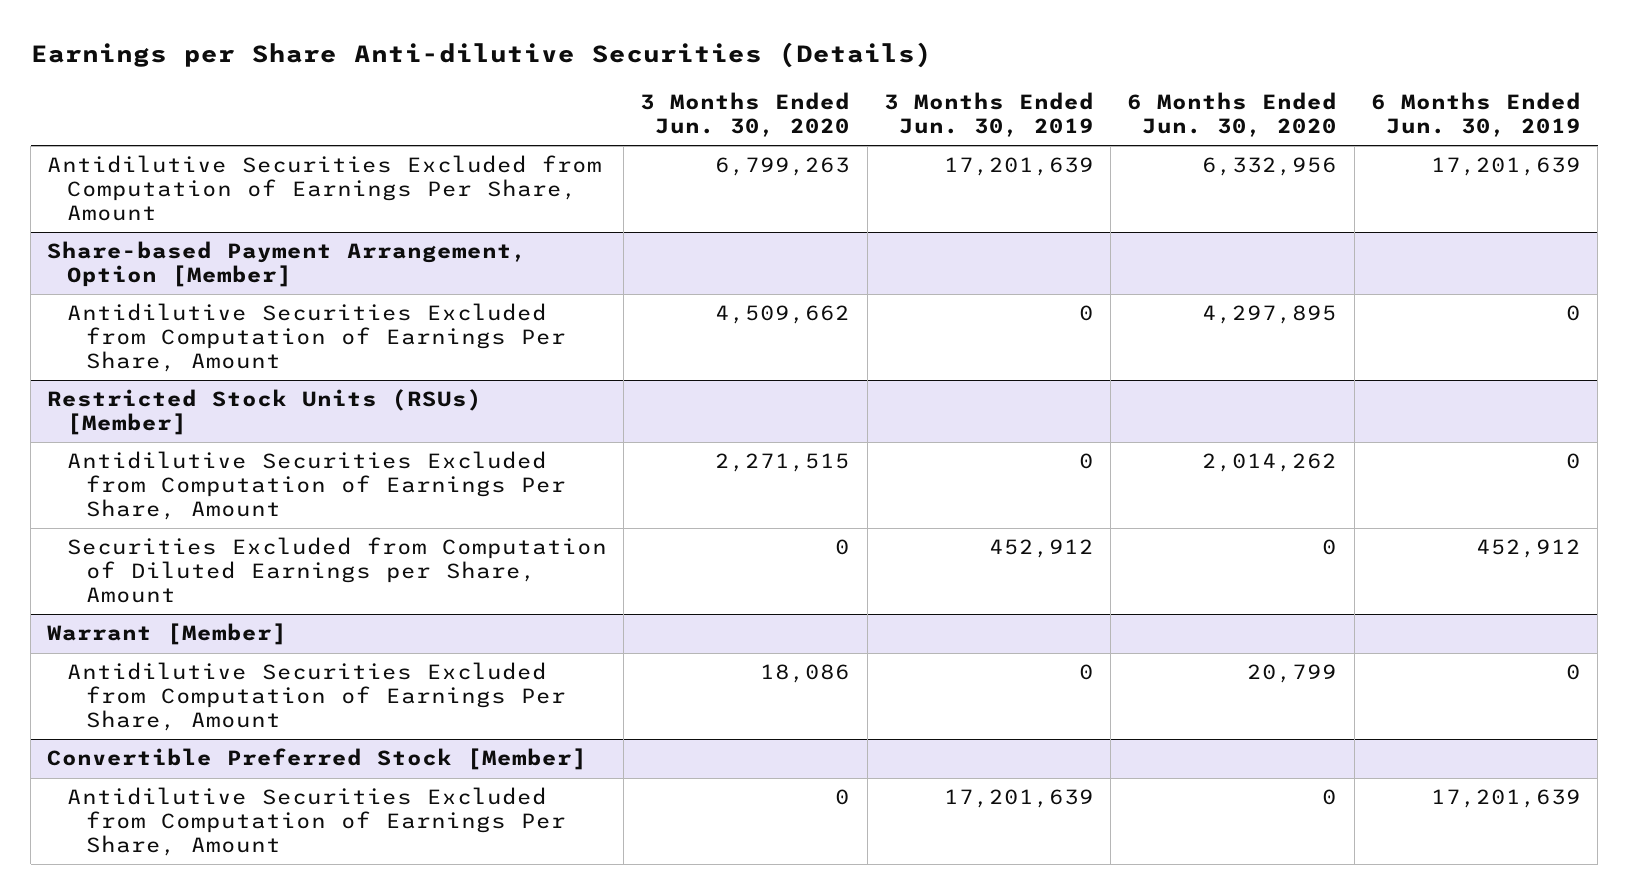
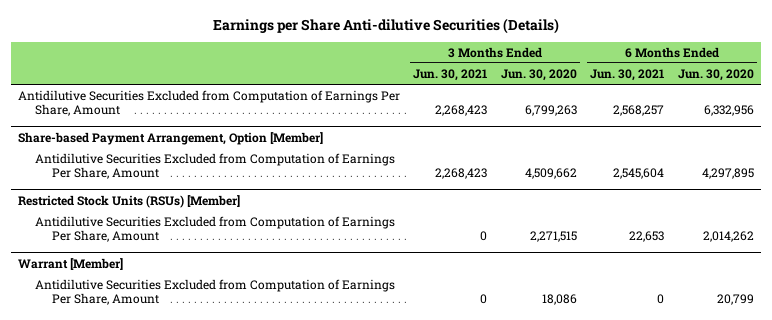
[883,92,1094,137] 3 Months Ended Jun. 30, 2019 -> none
[1370,92,1581,137] 6 Months Ended Jun. 30, 2019 -> none
none -> [413,68,488,81] Jun. 30, 2021
none -> [590,68,665,81] Jun. 30, 2021
[66,537,607,603] Securities Excluded from Computation of Diluted Earnings per Share, Amount -> none
[47,748,588,771] Convertible Preferred Stock [Member] -> none
[66,787,567,856] Antidilutive Securities Excluded from Computation of Earnings Per Share, Amount -> none

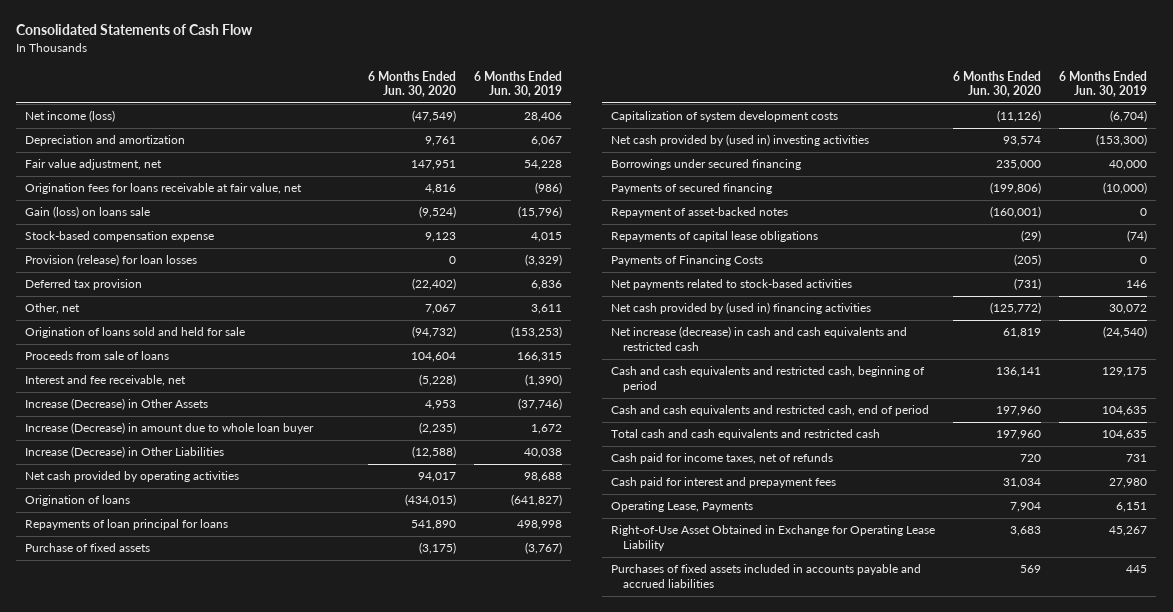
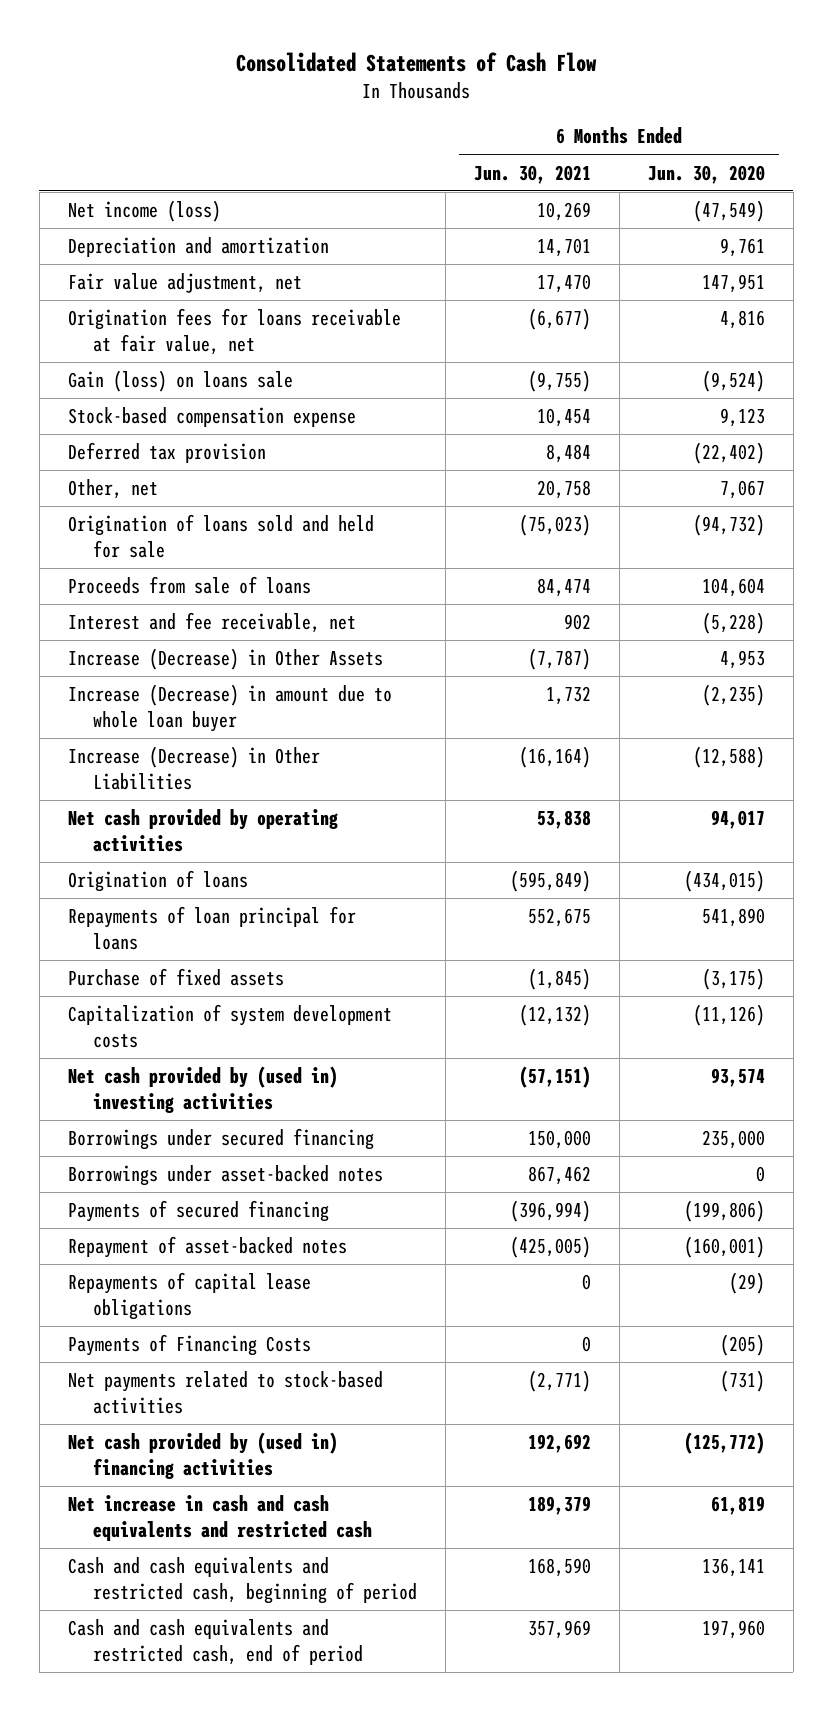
[473,70,562,98] 6 Months Ended Jun. 30, 2019 -> none
none -> [473,164,591,184] Jun. 30, 2021
[25,254,198,267] Provision (release) for loan losses -> none
none -> [67,1165,383,1187] Borrowings under asset-backed notes
[610,326,907,351] Net increase (decrease) in cash and cash equivalents and restricted cash -> [67,1495,372,1541] Net increase in cash and cash equivalents and restricted cash
[610,429,880,441] Total cash and cash equivalents and restricted cash -> none
[610,453,833,465] Cash paid for income taxes, net of refunds -> none
[610,477,836,489] Cash paid for interest and prepayment fees -> none
[610,501,753,513] Operating Lease, Payments -> none
[610,525,935,551] Right-of-Use Asset Obtained in Exchange for Operating Lease Liability -> none
[610,564,921,588] Purchases of fixed assets included in accounts payable and accrued liabilities -> none

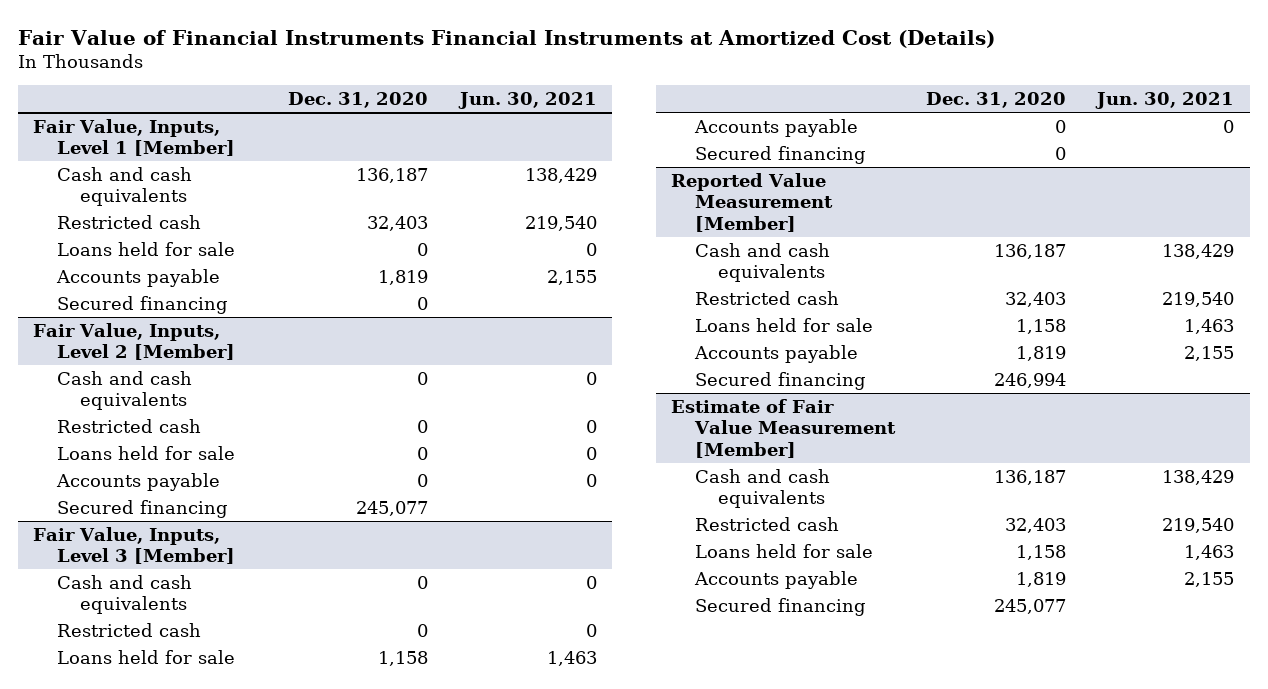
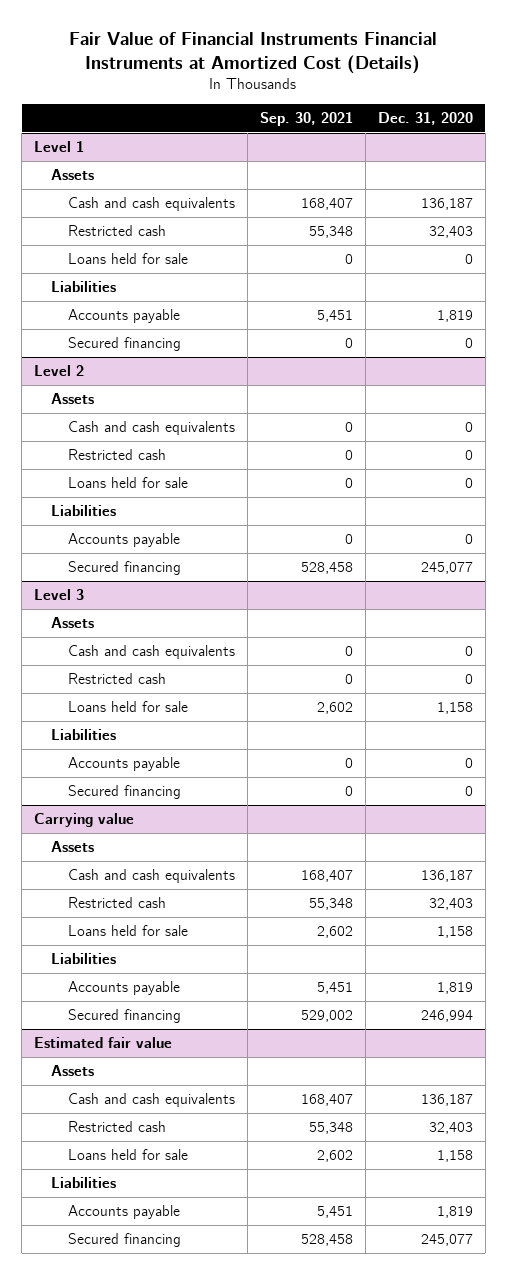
[457,92,597,110] Jun. 30, 2021 -> none
none -> [260,112,354,127] Sep. 30, 2021
[33,118,235,157] Fair Value, Inputs, Level 1 [Member] -> [33,141,84,153] Level 1
none -> [51,169,95,181] Assets
none -> [51,281,117,293] Liabilities
[33,322,235,361] Fair Value, Inputs, Level 2 [Member] -> [33,365,84,377] Level 2
none -> [51,393,95,405] Assets
none -> [51,505,117,517] Liabilities
[33,526,235,565] Fair Value, Inputs, Level 3 [Member] -> [33,589,84,601] Level 3
none -> [51,617,95,629] Assets
none -> [51,729,117,741] Liabilities
[671,172,833,232] Reported Value Measurement [Member] -> [33,813,134,828] Carrying value
none -> [51,841,95,853] Assets
none -> [51,953,117,965] Liabilities
[671,398,896,458] Estimate of Fair Value Measurement [Member] -> [33,1037,172,1049] Estimated fair value
none -> [51,1065,95,1077] Assets
none -> [51,1177,117,1189] Liabilities

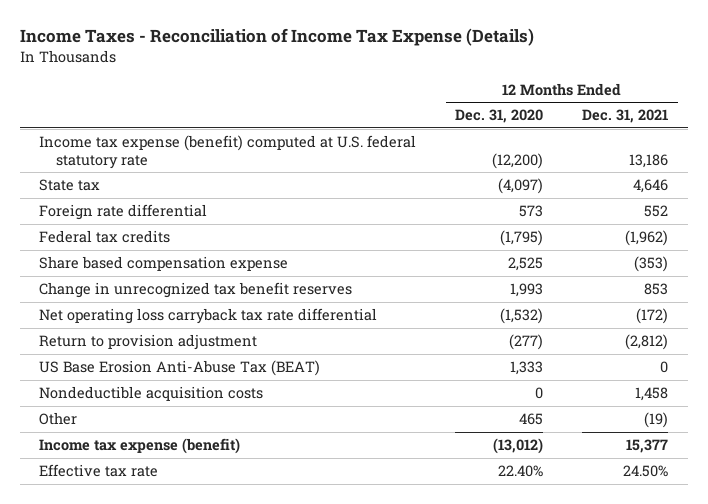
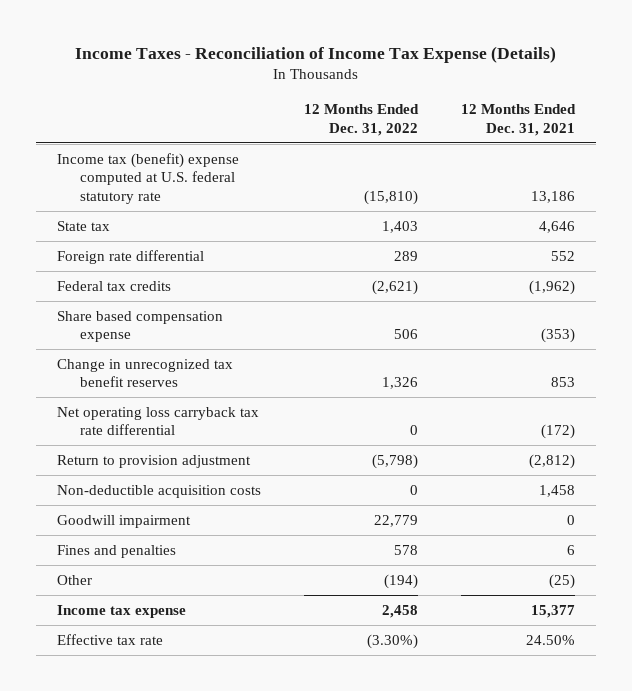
[455,109,544,124] Dec. 31, 2020 -> none
none -> [303,104,419,136] 12 Months Ended Dec. 31, 2022
[39,135,417,169] Income tax expense (benefit) computed at U.S. federal statutory rate -> [57,152,240,204] Income tax (benefit) expense computed at U.S. federal statutory rate
[39,360,321,377] US Base Erosion Anti-Abuse Tax (BEAT) -> none
[39,386,264,402] Nondeductible acquisition costs -> [57,484,262,498] Non-deductible acquisition costs
none -> [57,514,192,528] Goodwill impairment
none -> [57,544,177,558] Fines and penalties
[644,412,669,429] (19) -> [548,573,575,589] (25)
[39,438,241,455] Income tax expense (benefit) -> [57,604,187,618] Income tax expense

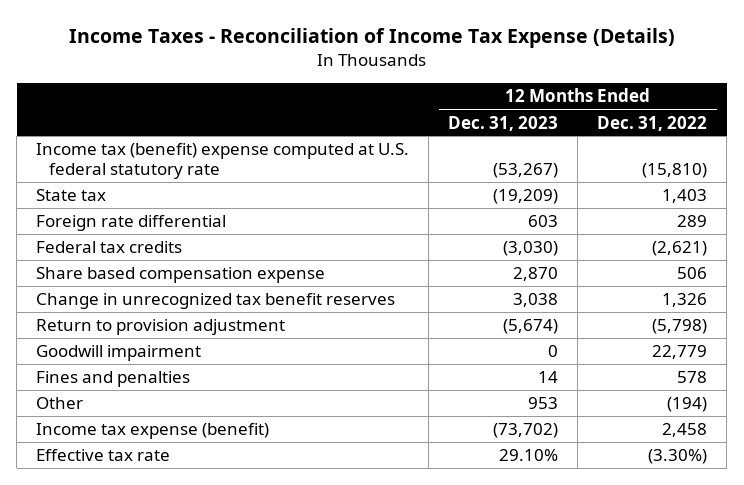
[460,104,576,136] 12 Months Ended Dec. 31, 2021 -> none
none -> [448,115,559,131] Dec. 31, 2023
[57,406,260,436] Net operating loss carryback tax rate differential -> none
[57,484,262,498] Non-deductible acquisition costs -> none
[57,604,187,618] Income tax expense -> [36,423,270,440] Income tax expense (benefit)

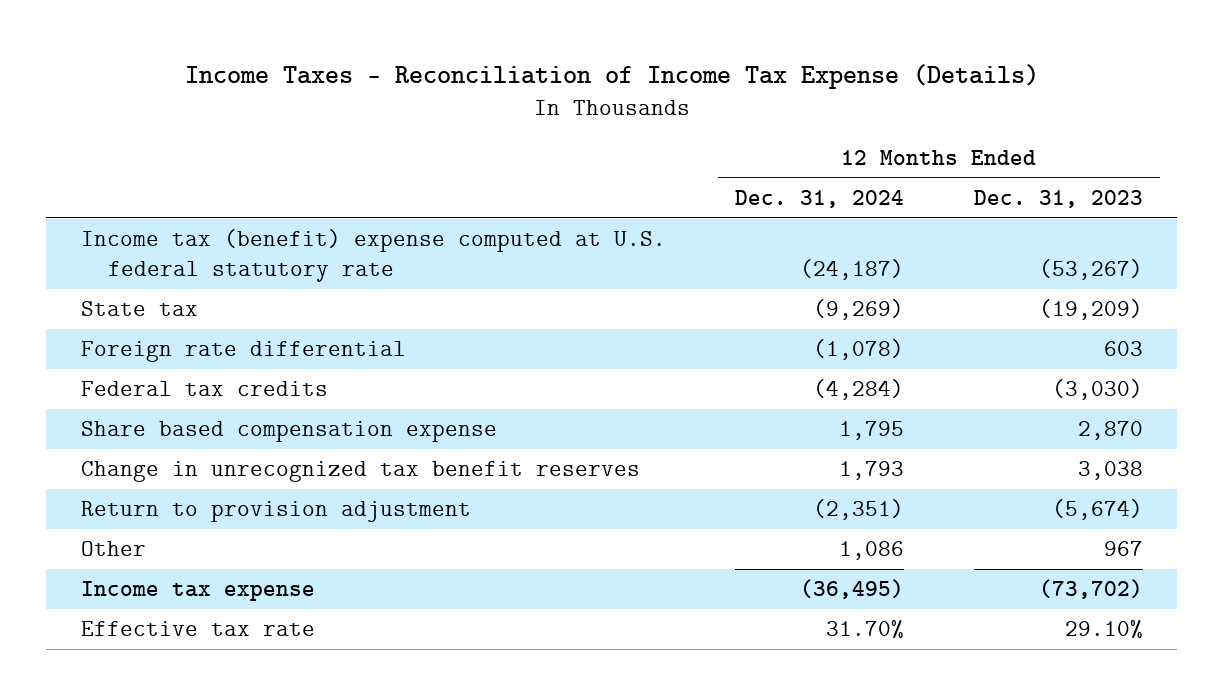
[597,115,708,131] Dec. 31, 2022 -> none
none -> [735,189,905,208] Dec. 31, 2024
[36,345,202,362] Goodwill impairment -> none
[36,371,191,388] Fines and penalties -> none
[528,397,559,410] 953 -> [1103,541,1143,557] 967
[36,423,270,440] Income tax expense (benefit) -> [80,581,315,602] Income tax expense

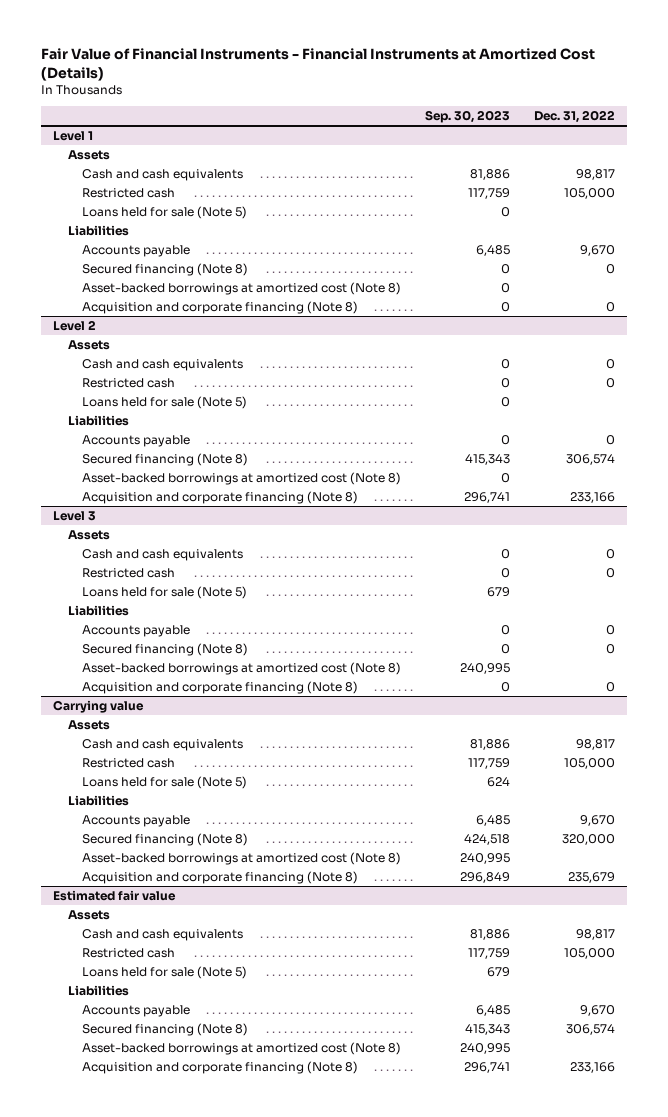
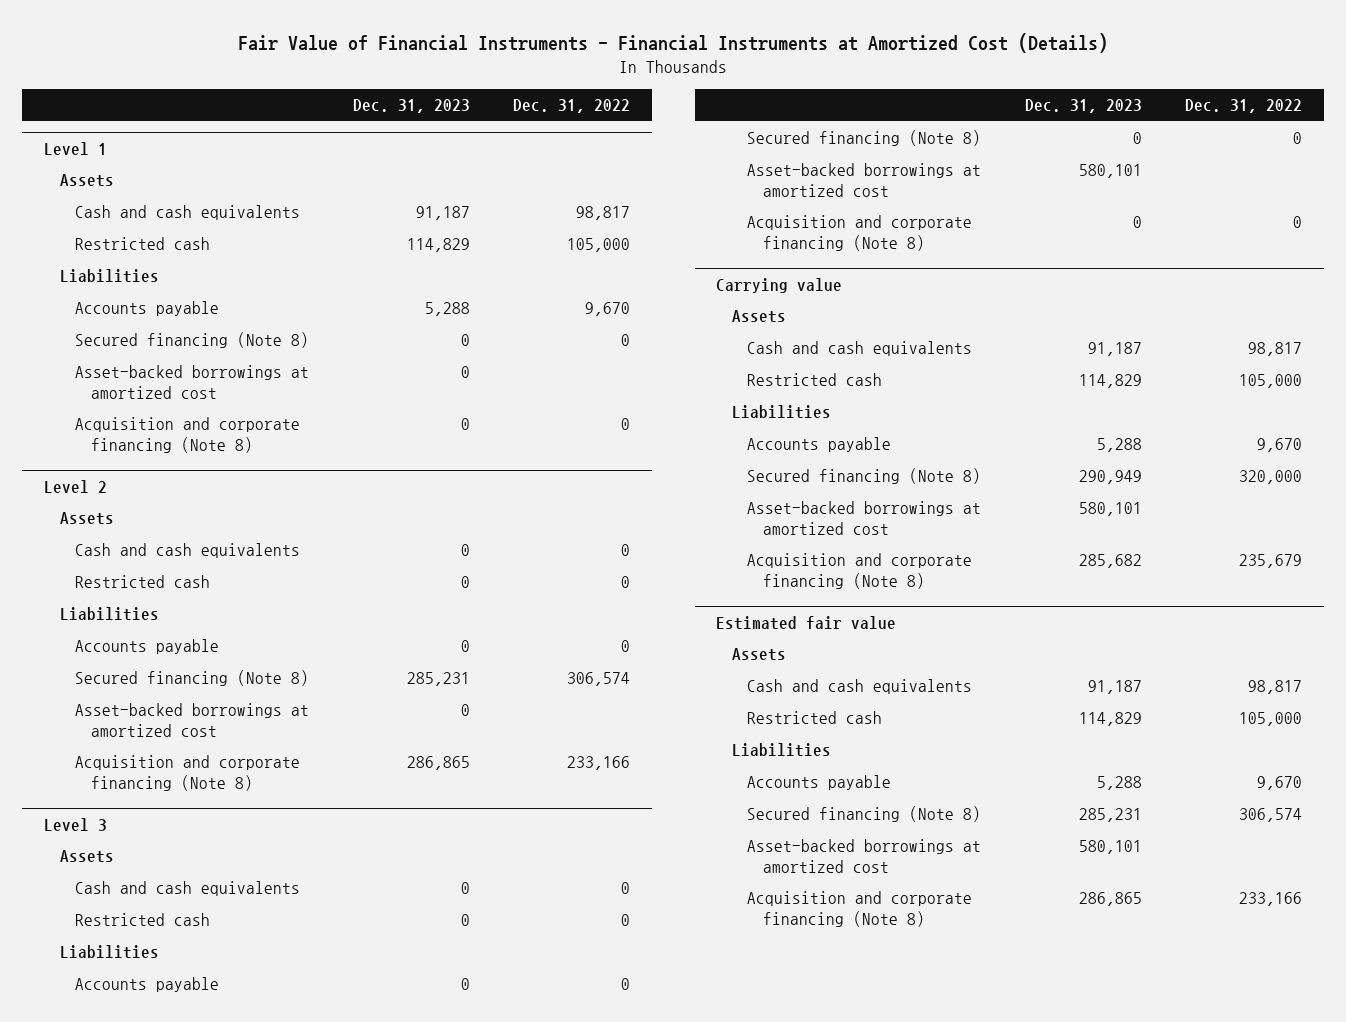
[425,110,511,124] Sep. 30, 2023 -> none
none -> [352,99,470,114] Dec. 31, 2023
[82,205,248,219] Loans held for sale (Note 5) -> none
[82,281,402,295] Asset-backed borrowings at amortized cost (Note 8) -> [75,365,310,400] Asset-backed borrowings at amortized cost
[82,395,248,409] Loans held for sale (Note 5) -> none
[82,471,402,485] Asset-backed borrowings at amortized cost (Note 8) -> [75,703,310,738] Asset-backed borrowings at amortized cost
[82,585,248,599] Loans held for sale (Note 5) -> none
[82,661,402,675] Asset-backed borrowings at amortized cost (Note 8) -> [747,163,982,198] Asset-backed borrowings at amortized cost
[82,775,248,789] Loans held for sale (Note 5) -> none
[82,851,402,865] Asset-backed borrowings at amortized cost (Note 8) -> [747,501,982,536] Asset-backed borrowings at amortized cost
[82,965,248,979] Loans held for sale (Note 5) -> none
[82,1041,402,1055] Asset-backed borrowings at amortized cost (Note 8) -> [747,839,982,874] Asset-backed borrowings at amortized cost

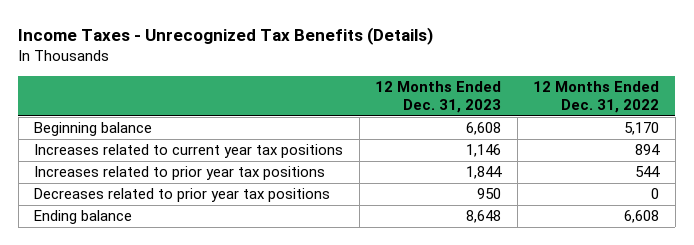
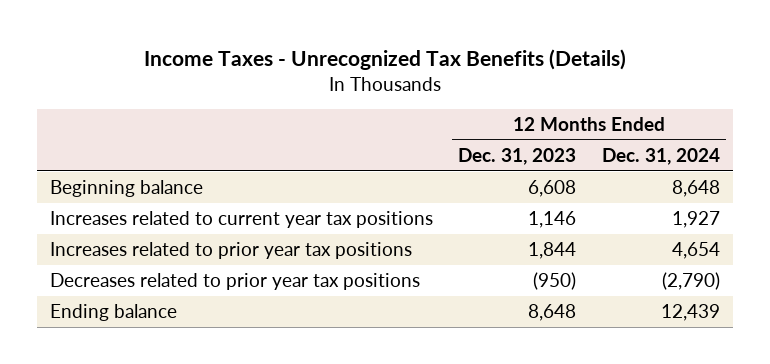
[533,80,660,114] 12 Months Ended Dec. 31, 2022 -> none
none -> [601,147,720,165] Dec. 31, 2024
[477,188,502,200] 950 -> [533,272,577,291] (950)

